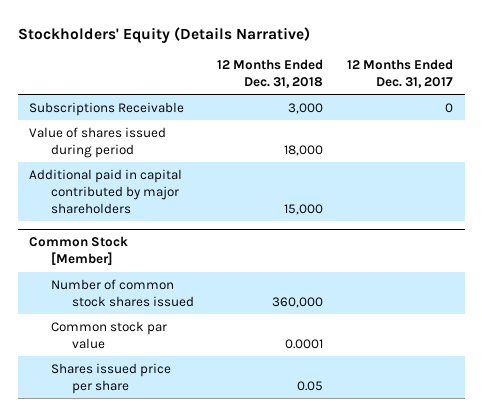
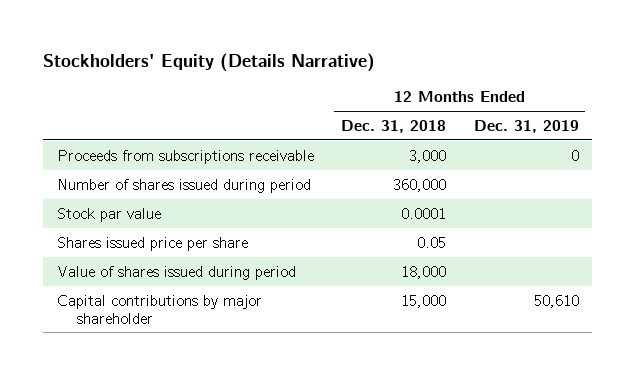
[346,59,453,88] 12 Months Ended Dec. 31, 2017 -> none
none -> [473,119,579,133] Dec. 31, 2019
[29,168,183,214] Additional paid in capital contributed by major shareholders -> none
[29,236,129,266] Common Stock [Member] -> none
[29,101,185,116] Subscriptions Receivable -> [56,149,314,164] Proceeds from subscriptions receivable
[50,278,194,307] Number of common stock shares issued -> [56,178,311,193] Number of shares issued during period
[50,320,167,349] Common stock par value -> [56,207,161,222] Stock par value
[29,126,167,158] Value of shares issued during period -> [56,265,296,280] Value of shares issued during period
none -> [56,294,262,324] Capital contributions by major shareholder

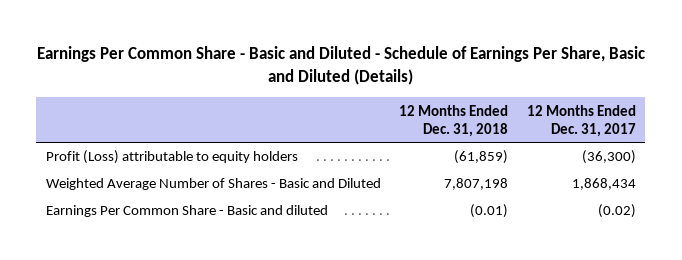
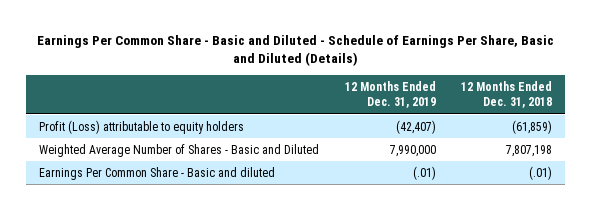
[526,104,636,137] 12 Months Ended Dec. 31, 2017 -> none
none -> [344,80,436,109] 12 Months Ended Dec. 31, 2019
[470,204,509,219] (0.01) -> [529,165,553,180] (.01)

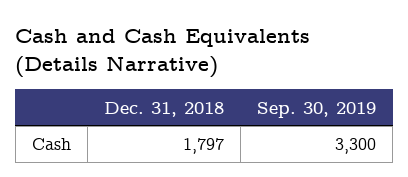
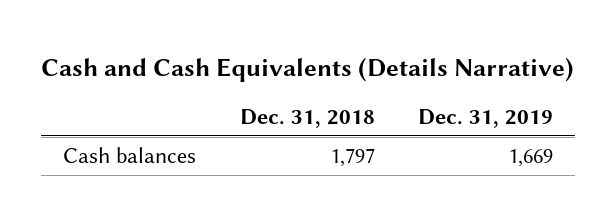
[257,101,377,118] Sep. 30, 2019 -> none
none -> [418,109,554,129] Dec. 31, 2019
[31,138,71,151] Cash -> [63,147,197,164] Cash balances

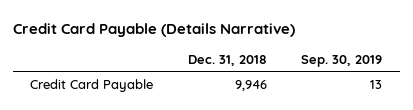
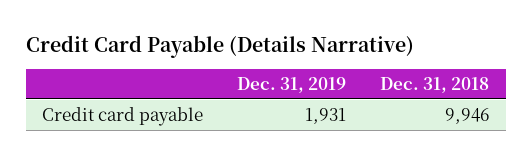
[301,54,383,67] Sep. 30, 2019 -> none
none -> [237,76,347,93] Dec. 31, 2019
[30,78,154,92] Credit Card Payable -> [42,107,204,127] Credit card payable

